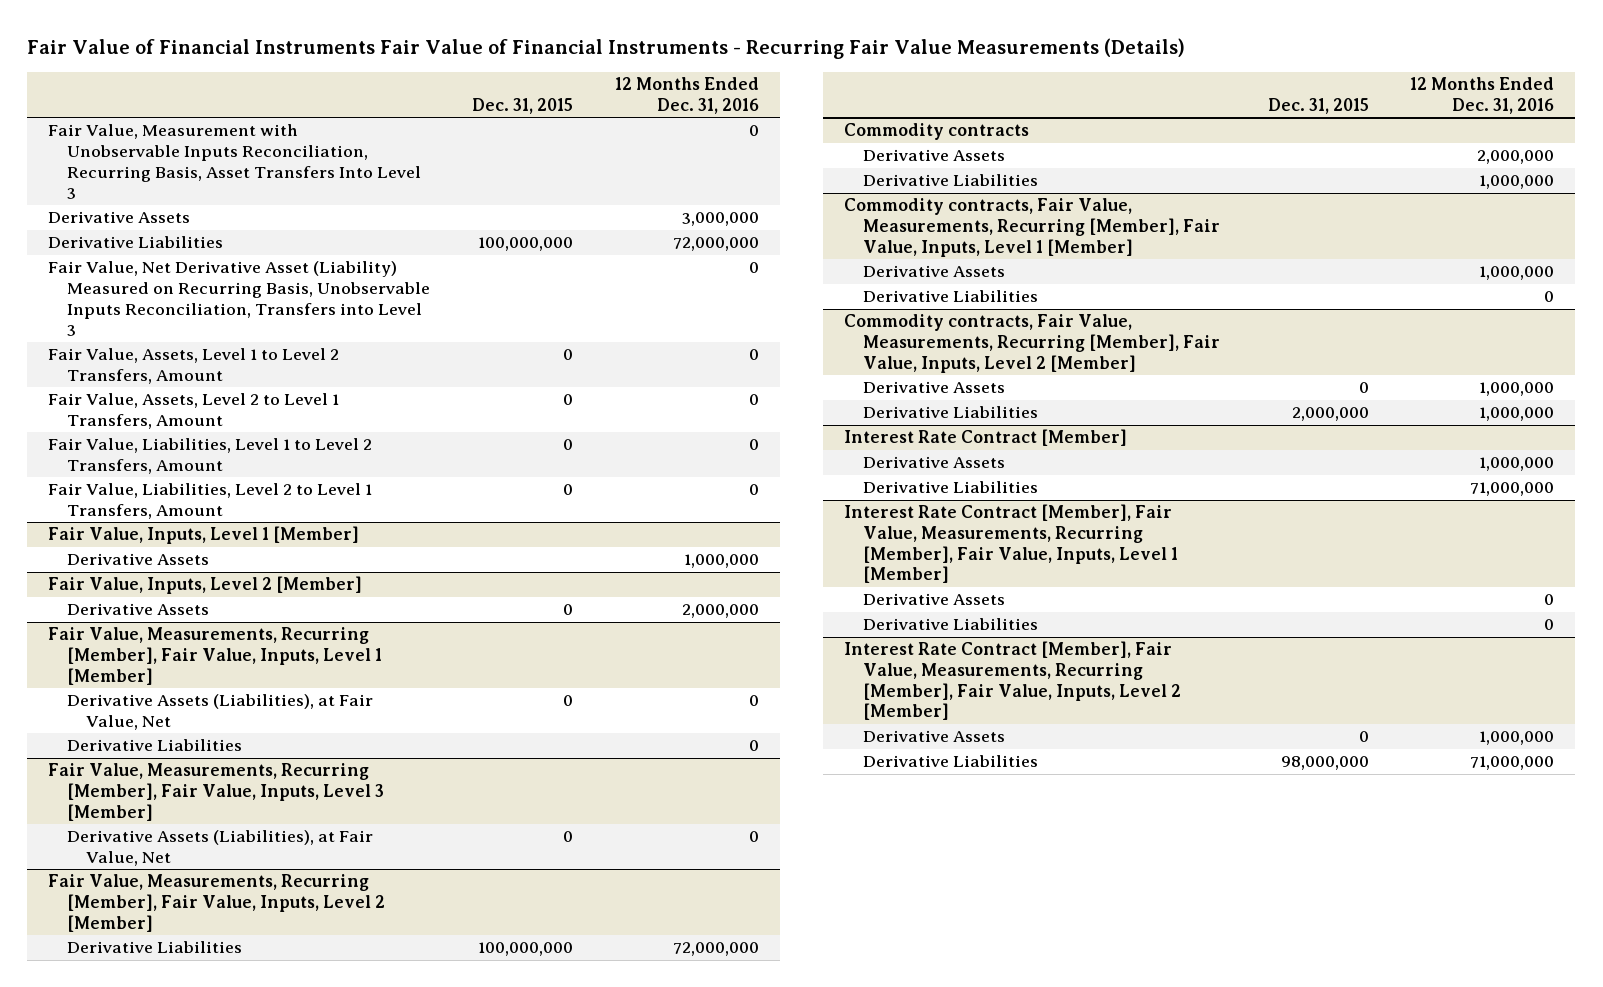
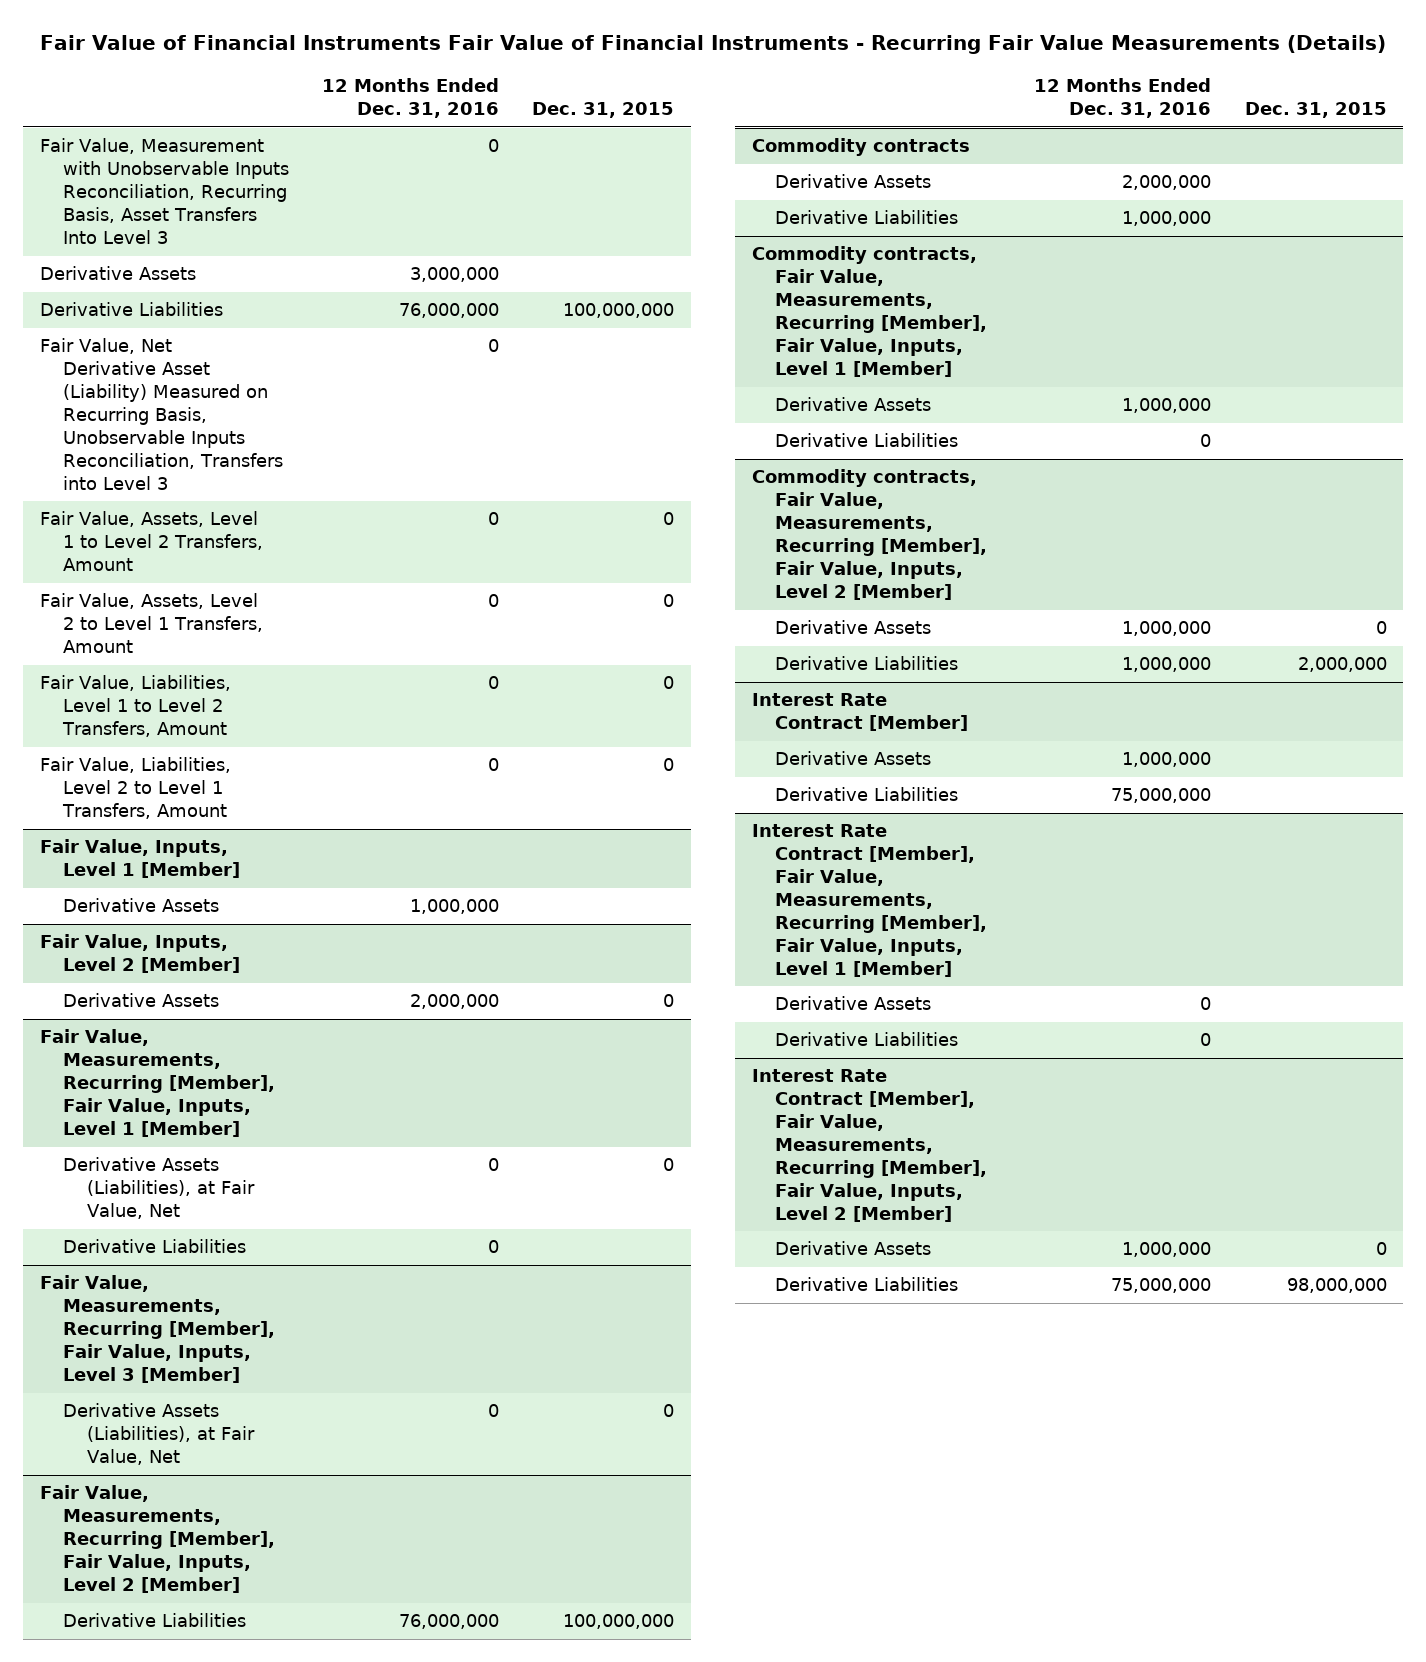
[672,237,759,252] 72,000,000 -> [399,303,500,319] 76,000,000
[672,942,759,957] 72,000,000 -> [399,1614,500,1630] 76,000,000
[1470,482,1555,497] 71,000,000 -> [1111,788,1212,804] 75,000,000
[1470,756,1555,771] 71,000,000 -> [1111,1278,1212,1294] 75,000,000

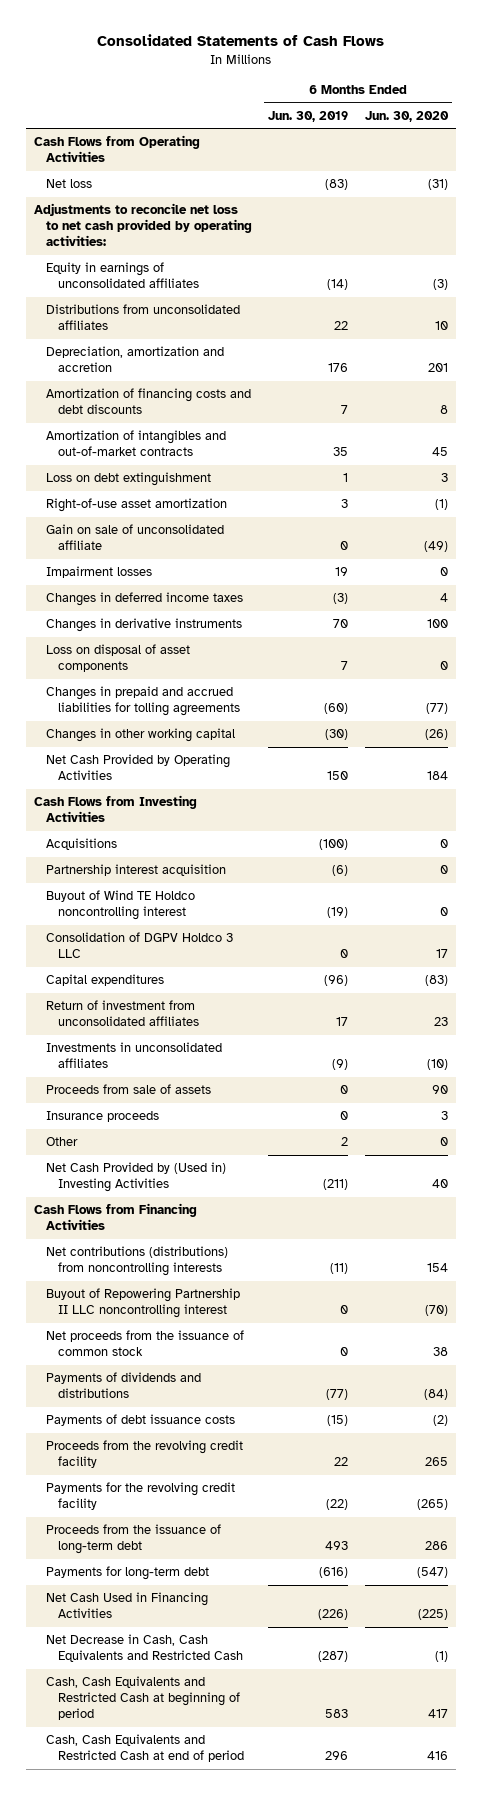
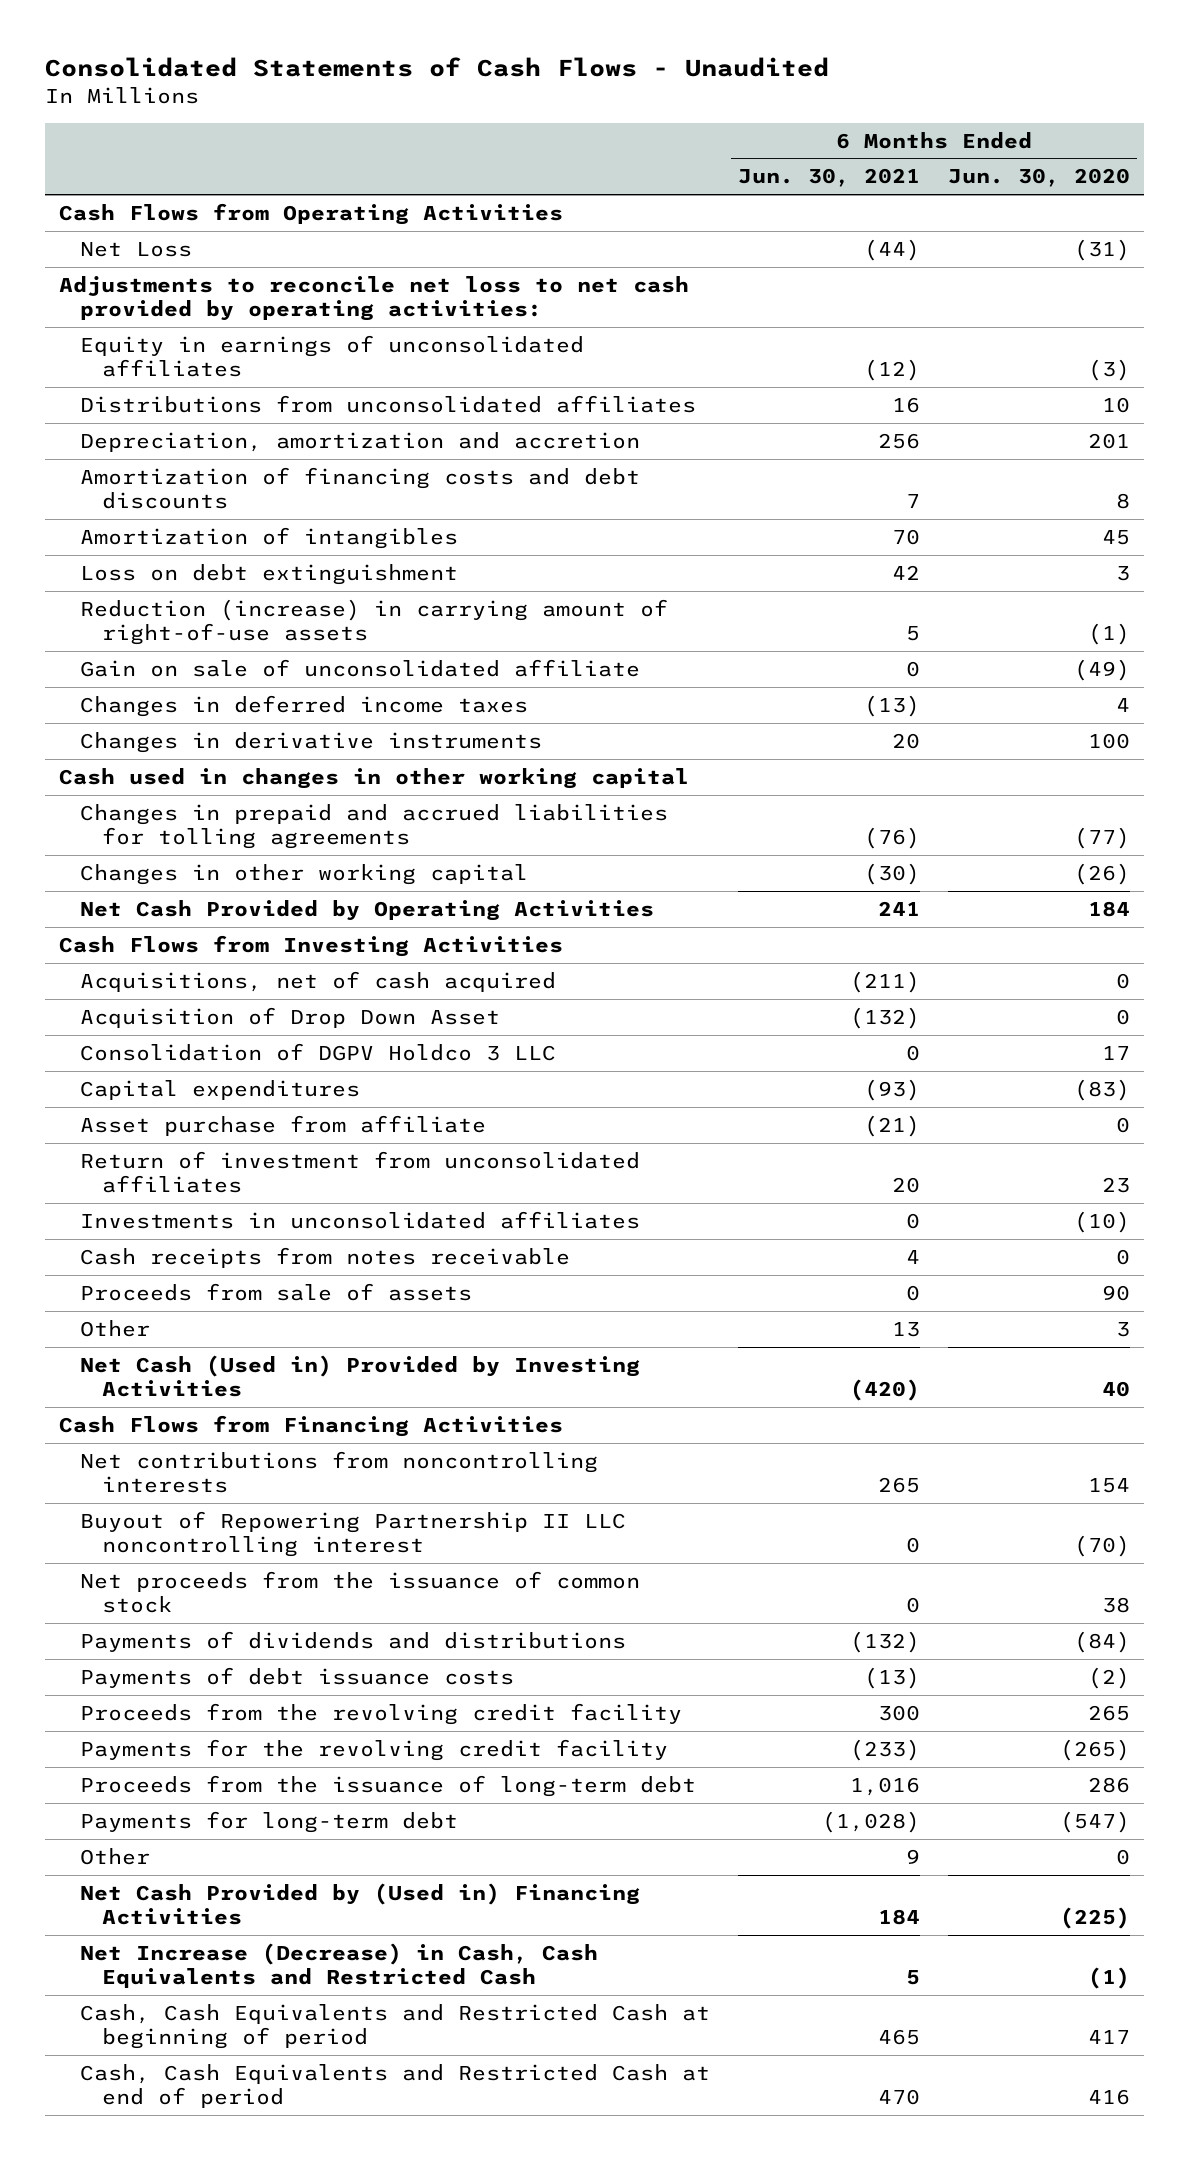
[96,34,384,47] Consolidated Statements of Cash Flows -> [45,57,830,78] Consolidated Statements of Cash Flows - Unaudited
[268,110,349,122] Jun. 30, 2019 -> none
none -> [738,168,921,188] Jun. 30, 2021
[45,179,92,189] Net loss -> [80,241,193,257] Net Loss
[45,430,226,457] Amortization of intangibles and out-of-market contracts -> [80,526,459,549] Amortization of intangibles
[45,498,227,513] Right-of-use asset amortization -> [80,598,669,645] Reduction (increase) in carrying amount of right-of-use assets
[45,566,152,579] Impairment losses -> none
[45,644,190,673] Loss on disposal of asset components -> none
none -> [59,767,690,789] Cash used in changes in other working capital
[45,838,117,851] Acquisitions -> none
[45,864,226,877] Partnership interest acquisition -> none
[45,890,195,921] Buyout of Wind TE Holdco noncontrolling interest -> none
none -> [80,970,557,992] Acquisitions, net of cash acquired
none -> [80,1006,501,1028] Acquisition of Drop Down Asset
none -> [80,1114,487,1136] Asset purchase from affiliate
none -> [80,1246,571,1268] Cash receipts from notes receivable
[45,1111,159,1123] Insurance proceeds -> none
none -> [80,1319,151,1337] Other
[45,1162,226,1193] Net Cash Provided by (Used in) Investing Activities -> [80,1354,641,1397] Net Cash (Used in) Provided by Investing Activities
[45,1246,228,1277] Net contributions (distributions) from noncontrolling interests -> [80,1450,599,1493] Net contributions from noncontrolling interests
[45,1137,78,1147] Other -> [80,1847,151,1865] Other
[45,1592,208,1619] Net Cash Used in Financing Activities -> [80,1882,641,1925] Net Cash Provided by (Used in) Financing Activities
[45,1634,243,1663] Net Decrease in Cash, Cash Equivalents and Restricted Cash -> [80,1942,599,1988] Net Increase (Decrease) in Cash, Cash Equivalents and Restricted Cash

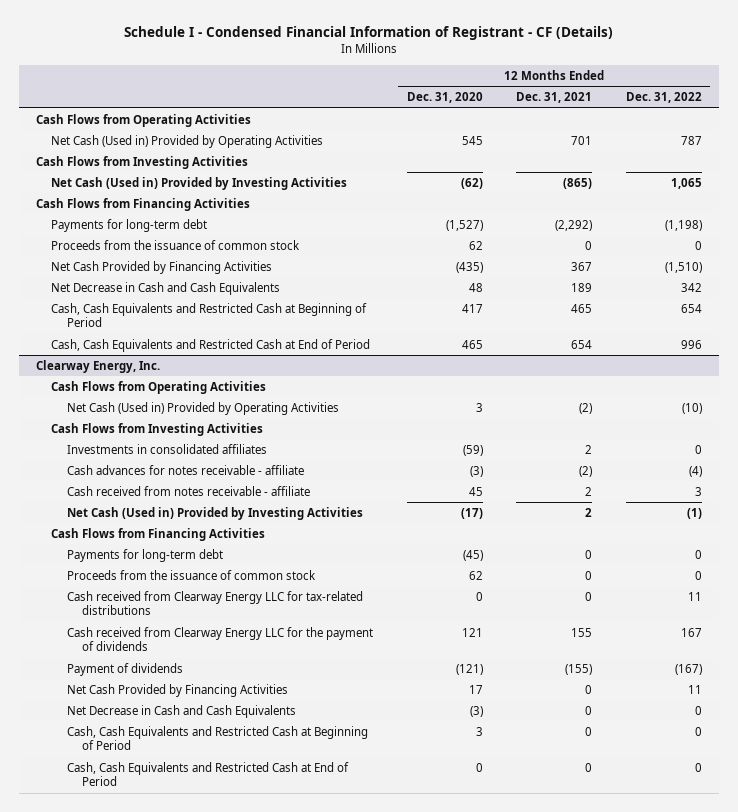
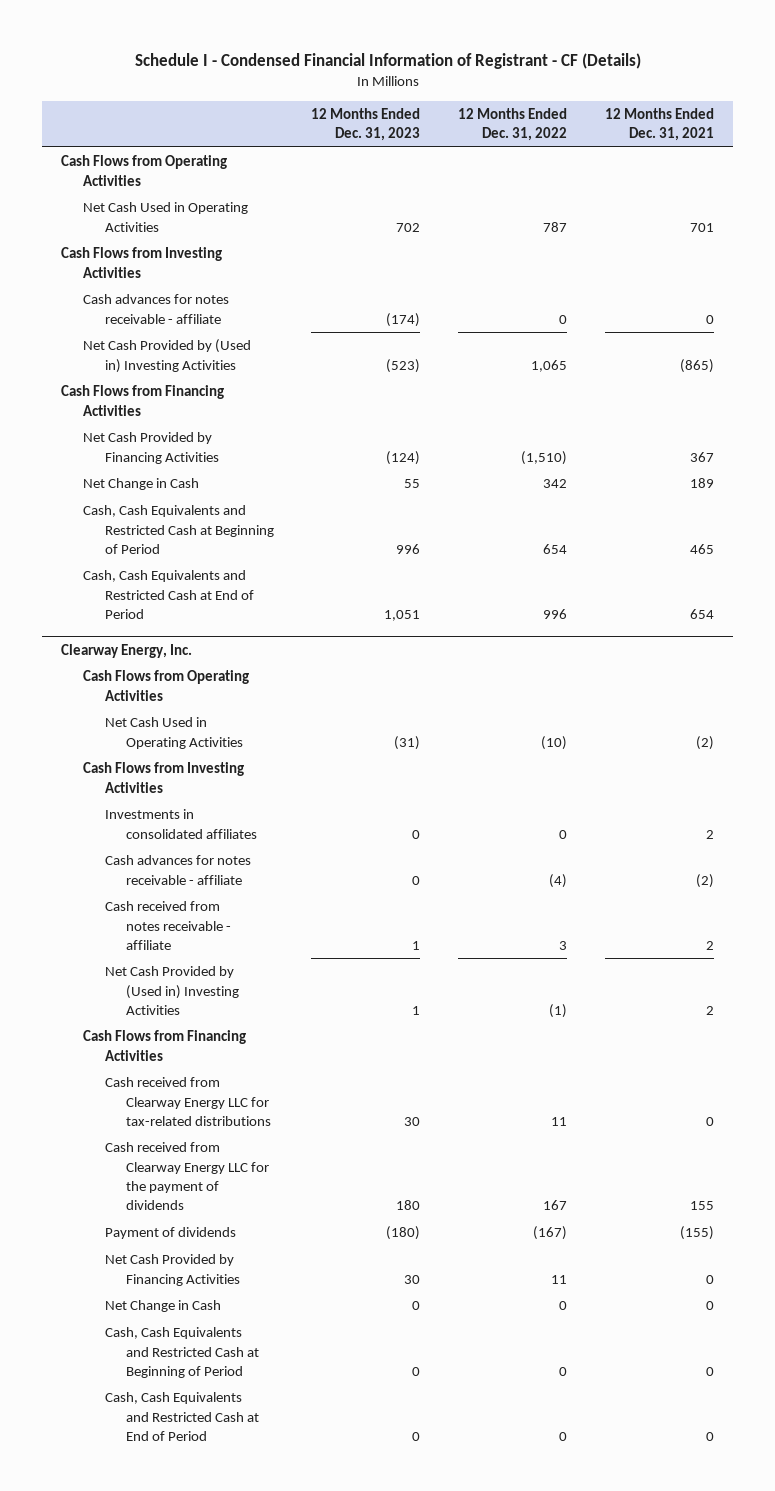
[406,92,483,104] Dec. 31, 2020 -> none
none -> [311,107,421,142] 12 Months Ended Dec. 31, 2023
[51,134,324,148] Net Cash (Used in) Provided by Operating Activities -> [82,202,248,232] Net Cash Used in Operating Activities
none -> [82,294,229,324] Cash advances for notes receivable - affiliate
[51,176,348,190] Net Cash (Used in) Provided by Investing Activities -> [82,339,251,373] Net Cash Provided by (Used in) Investing Activities
[51,218,208,232] Payments for long-term debt -> none
[51,239,301,250] Proceeds from the issuance of common stock -> none
[51,281,281,295] Net Decrease in Cash and Cash Equivalents -> [82,478,199,491] Net Change in Cash
[66,401,339,415] Net Cash (Used in) Provided by Operating Activities -> [104,717,244,749] Net Cash Used in Operating Activities
[66,506,363,520] Net Cash (Used in) Provided by Investing Activities -> [104,966,240,1015] Net Cash Provided by (Used in) Investing Activities
[66,548,223,562] Payments for long-term debt -> none
[66,569,316,580] Proceeds from the issuance of common stock -> none
[66,704,296,718] Net Decrease in Cash and Cash Equivalents -> [104,1300,221,1313] Net Change in Cash

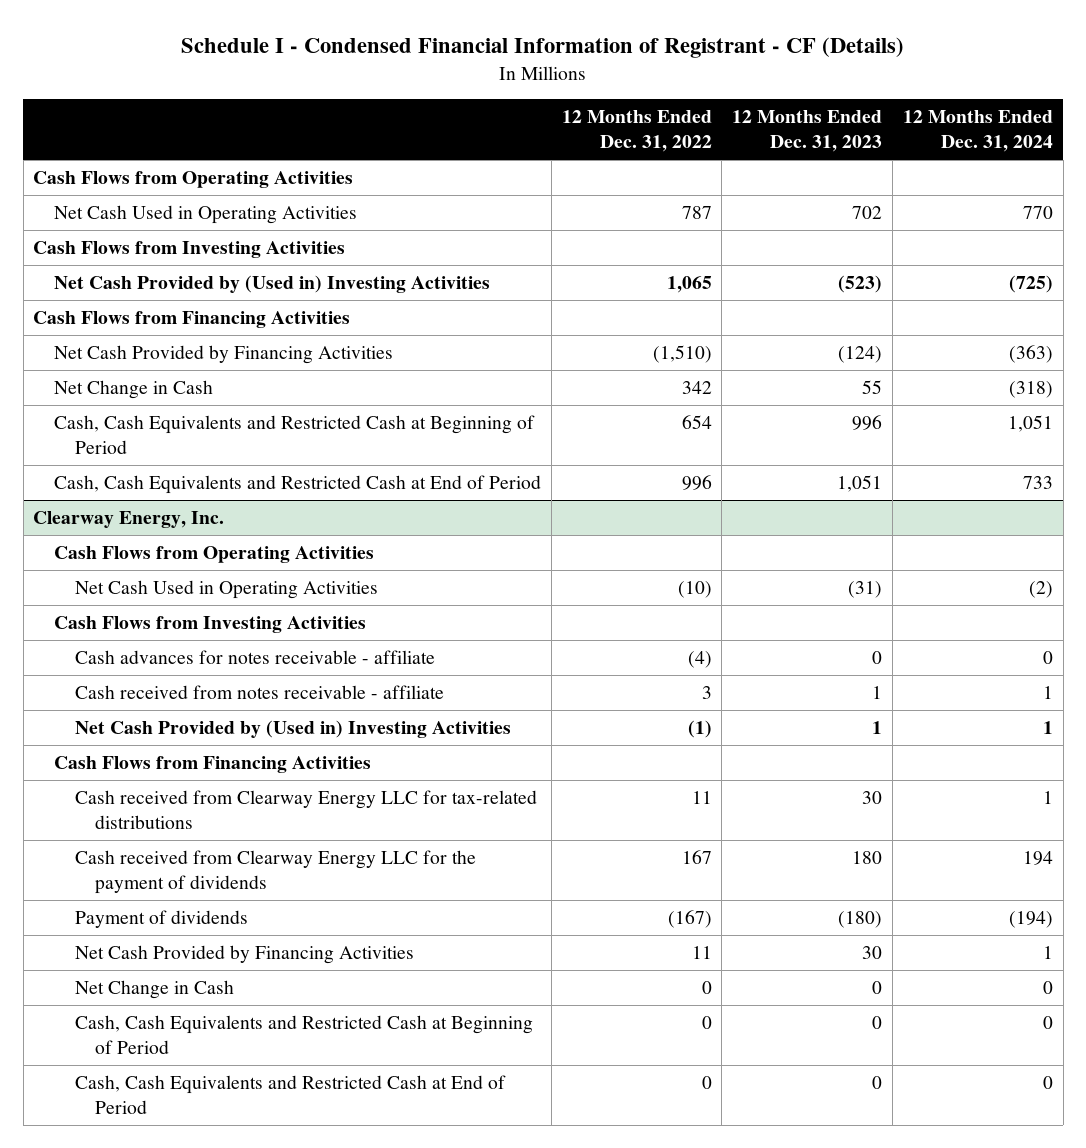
[604,107,714,142] 12 Months Ended Dec. 31, 2021 -> none
none -> [902,110,1053,152] 12 Months Ended Dec. 31, 2024
[82,294,229,324] Cash advances for notes receivable - affiliate -> none
[104,809,258,839] Investments in consolidated affiliates -> none

